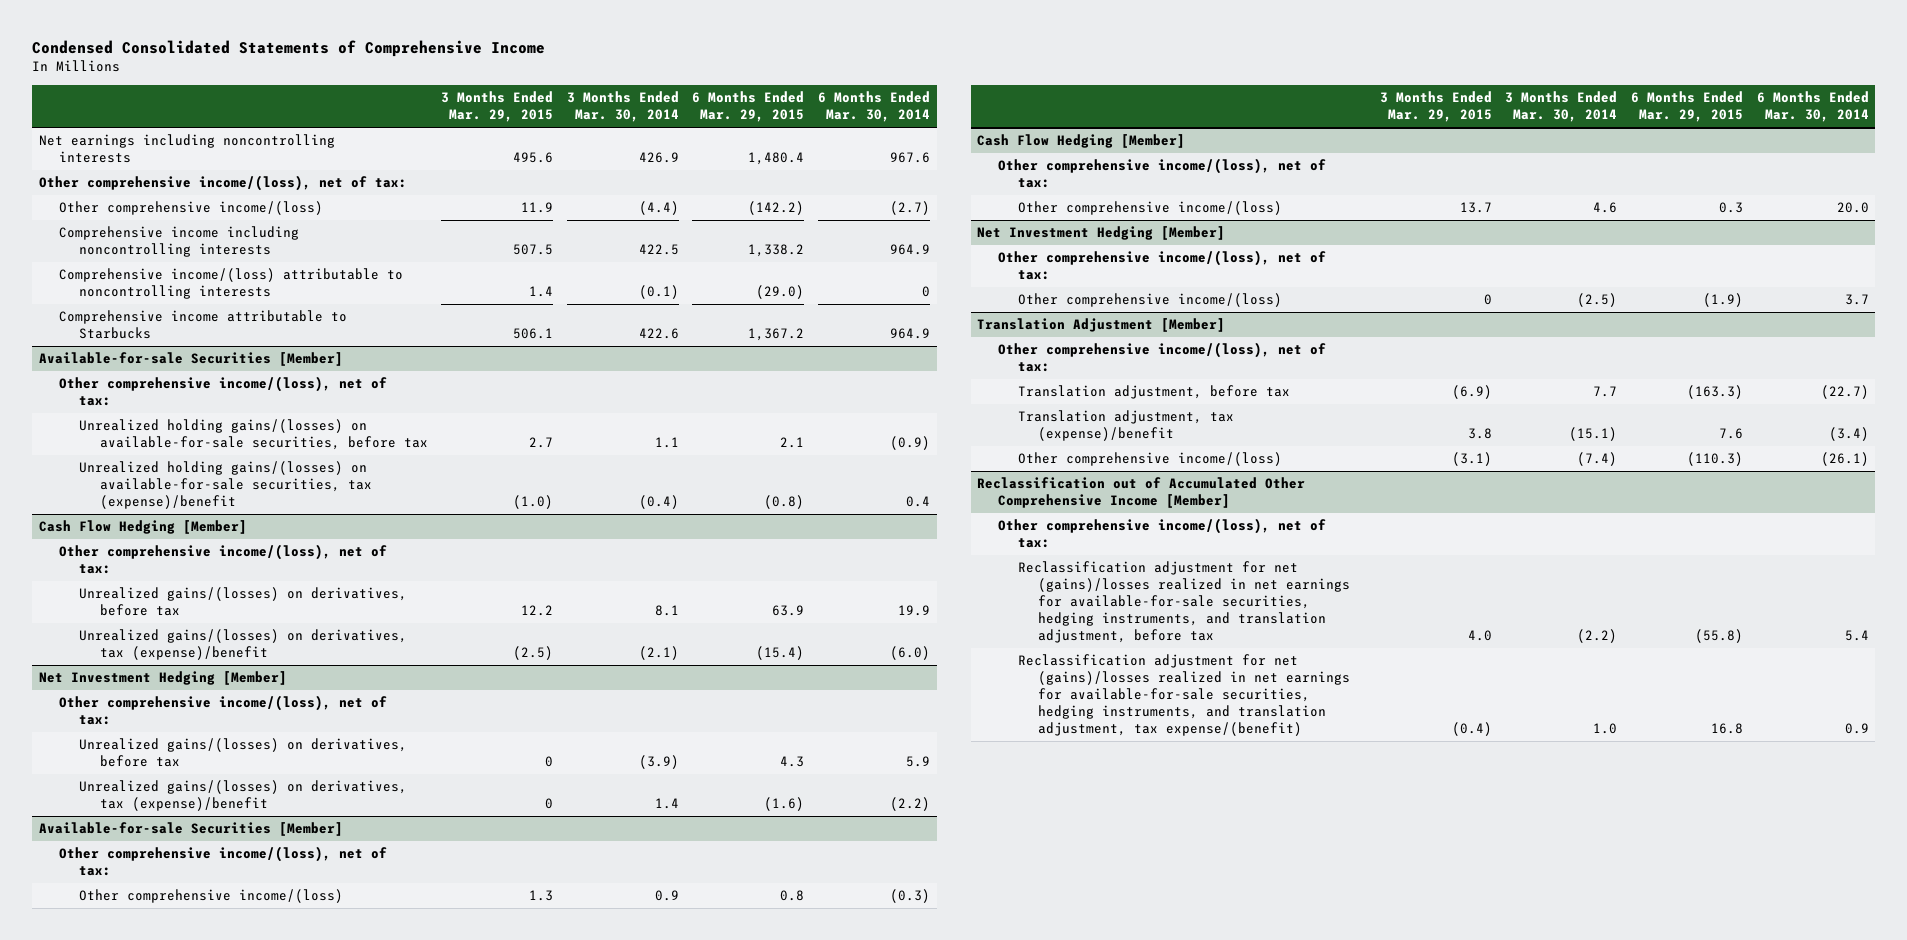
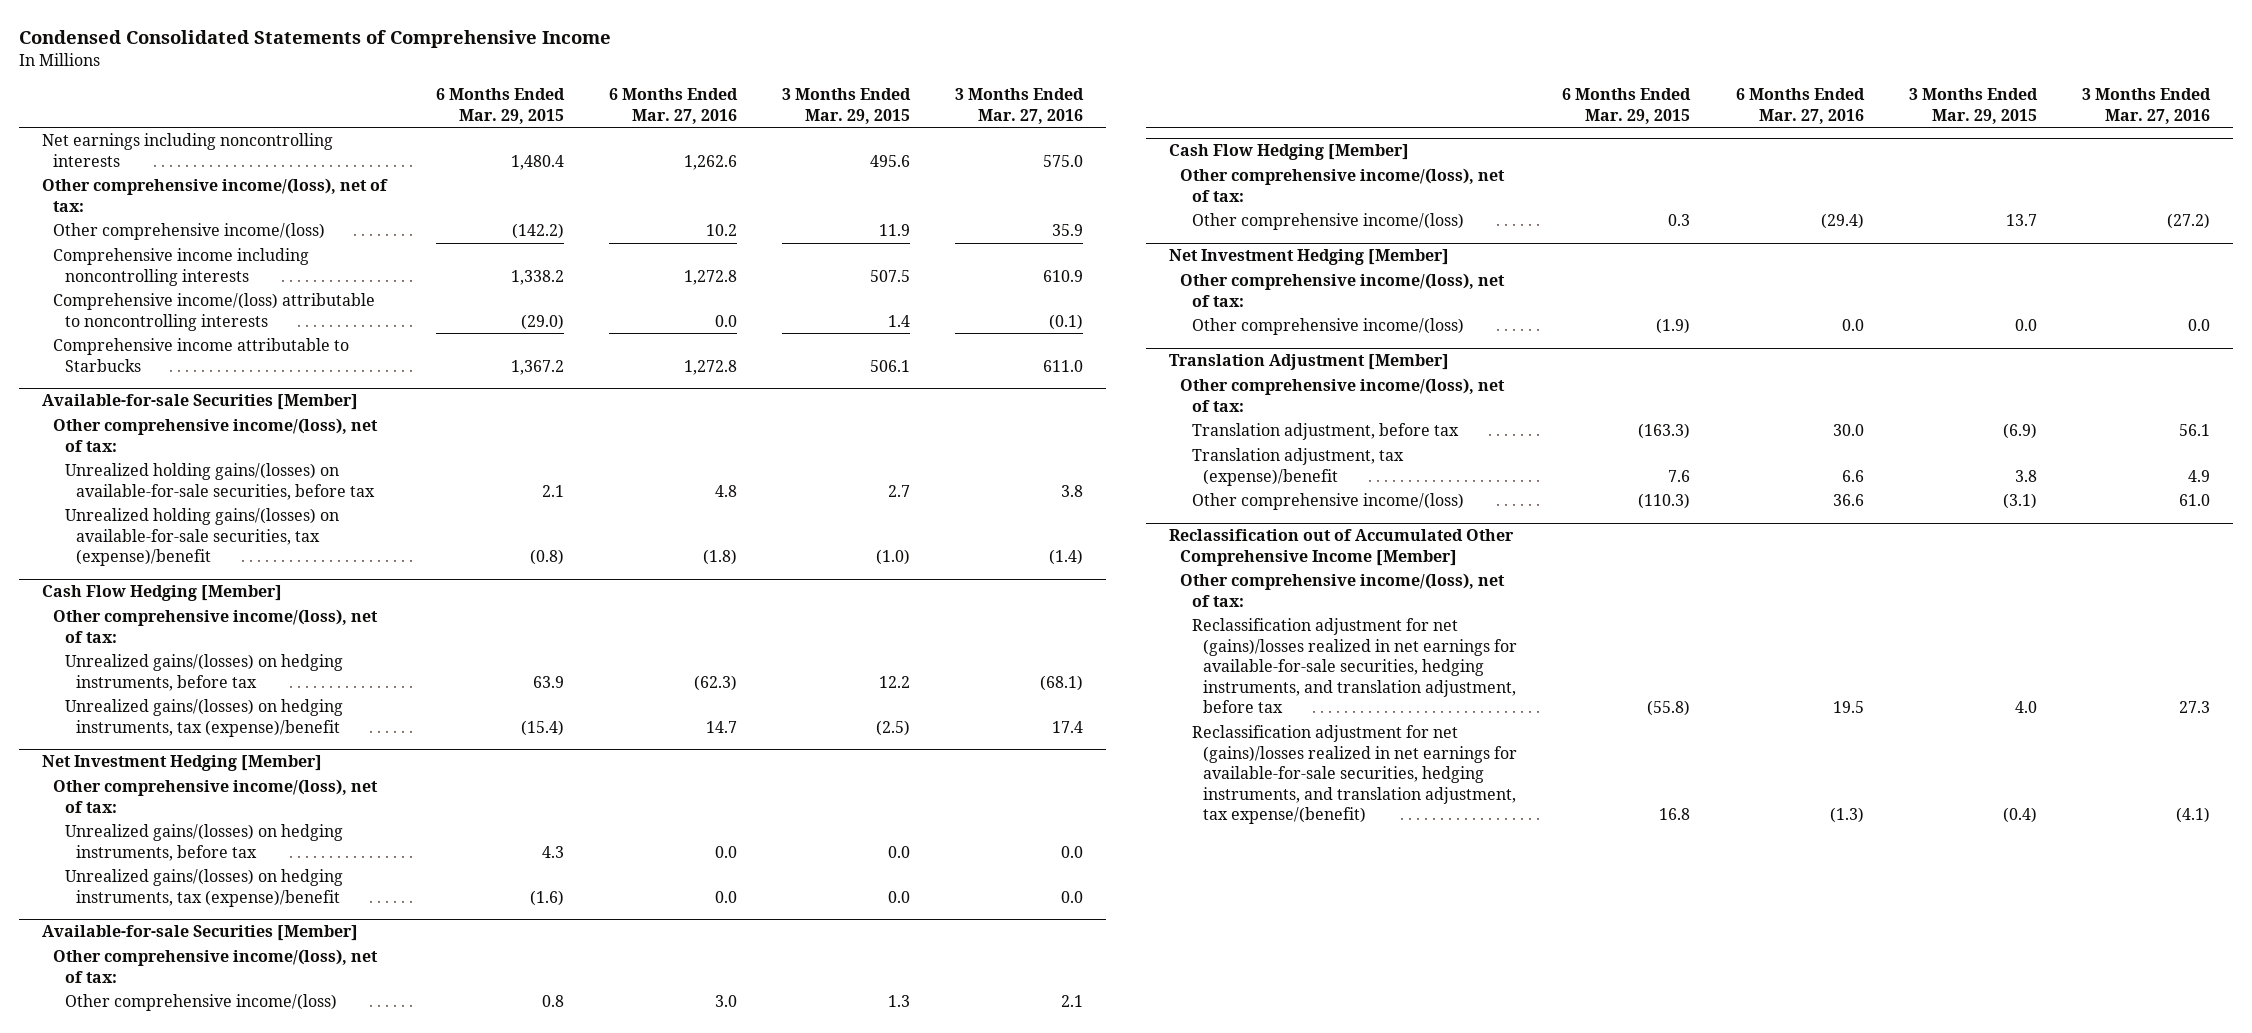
[566,91,679,123] 3 Months Ended Mar. 30, 2014 -> none
[818,91,931,123] 6 Months Ended Mar. 30, 2014 -> none
none -> [608,88,738,124] 6 Months Ended Mar. 27, 2016
none -> [955,88,1085,124] 3 Months Ended Mar. 27, 2016
[79,587,408,617] Unrealized gains/(losses) on derivatives, before tax -> [64,654,343,691] Unrealized gains/(losses) on hedging instruments, before tax
[79,629,408,661] Unrealized gains/(losses) on derivatives, tax (expense)/benefit -> [64,699,343,737] Unrealized gains/(losses) on hedging instruments, tax (expense)/benefit
[79,738,408,768] Unrealized gains/(losses) on derivatives, before tax -> [64,824,343,861] Unrealized gains/(losses) on hedging instruments, before tax
[545,756,554,768] 0 -> [888,845,911,858] 0.0
[79,780,408,812] Unrealized gains/(losses) on derivatives, tax (expense)/benefit -> [64,869,343,907] Unrealized gains/(losses) on hedging instruments, tax (expense)/benefit
[545,798,554,810] 0 -> [888,890,911,903] 0.0
[1483,294,1492,306] 0 -> [2015,319,2038,332] 0.0

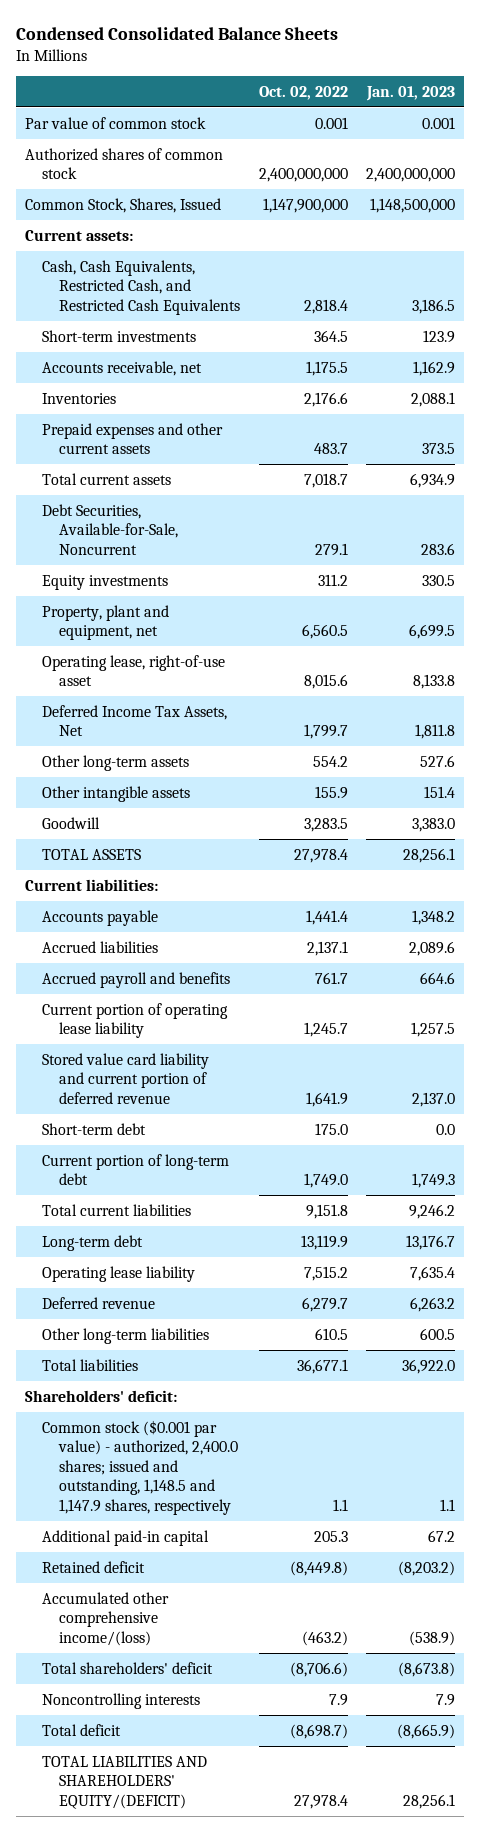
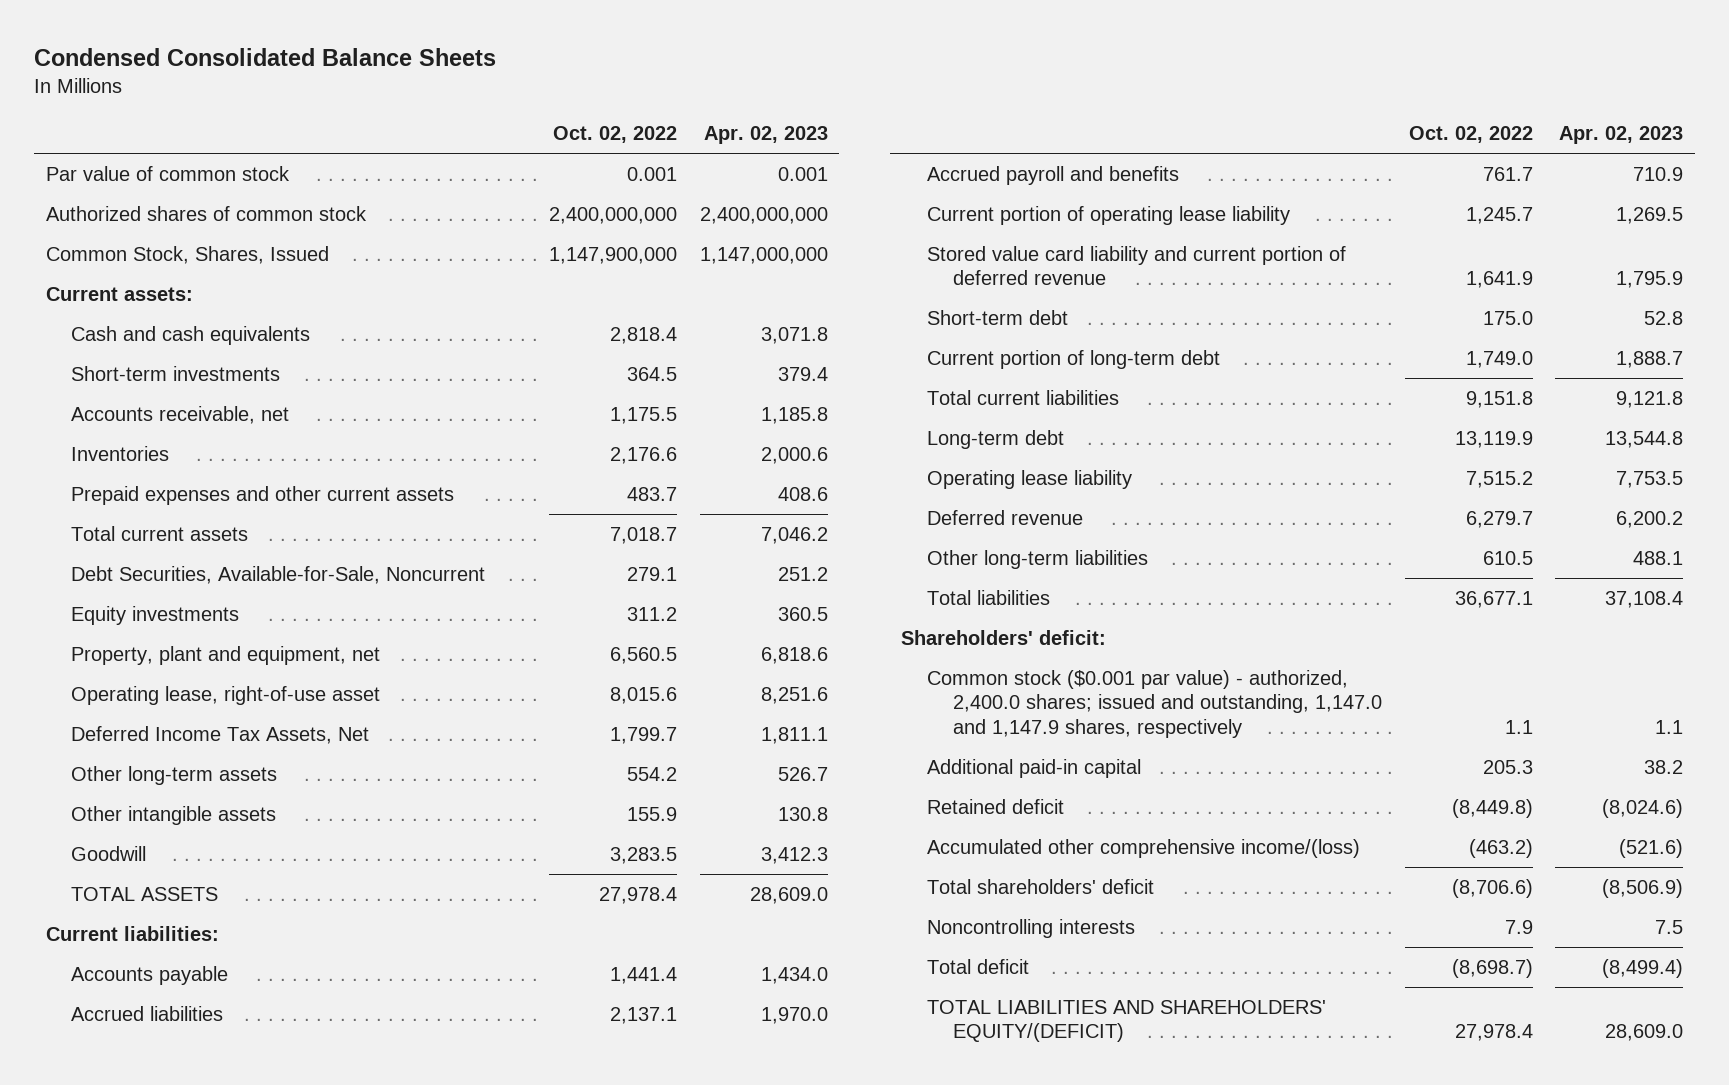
[365,85,455,101] Jan. 01, 2023 -> none
none -> [703,126,828,145] Apr. 02, 2023
[42,259,241,315] Cash, Cash Equivalents, Restricted Cash, and Restricted Cash Equivalents -> [71,325,311,345] Cash and cash equivalents
[42,1419,239,1515] Common stock ($0.001 par value) - authorized, 2,400.0 shares; issued and outstanding, 1,148.5 and 1,147.9 shares, respectively -> [926,669,1382,738] Common stock ($0.001 par value) - authorized, 2,400.0 shares; issued and outstanding, 1,147.0 and 1,147.9 shares, respectively

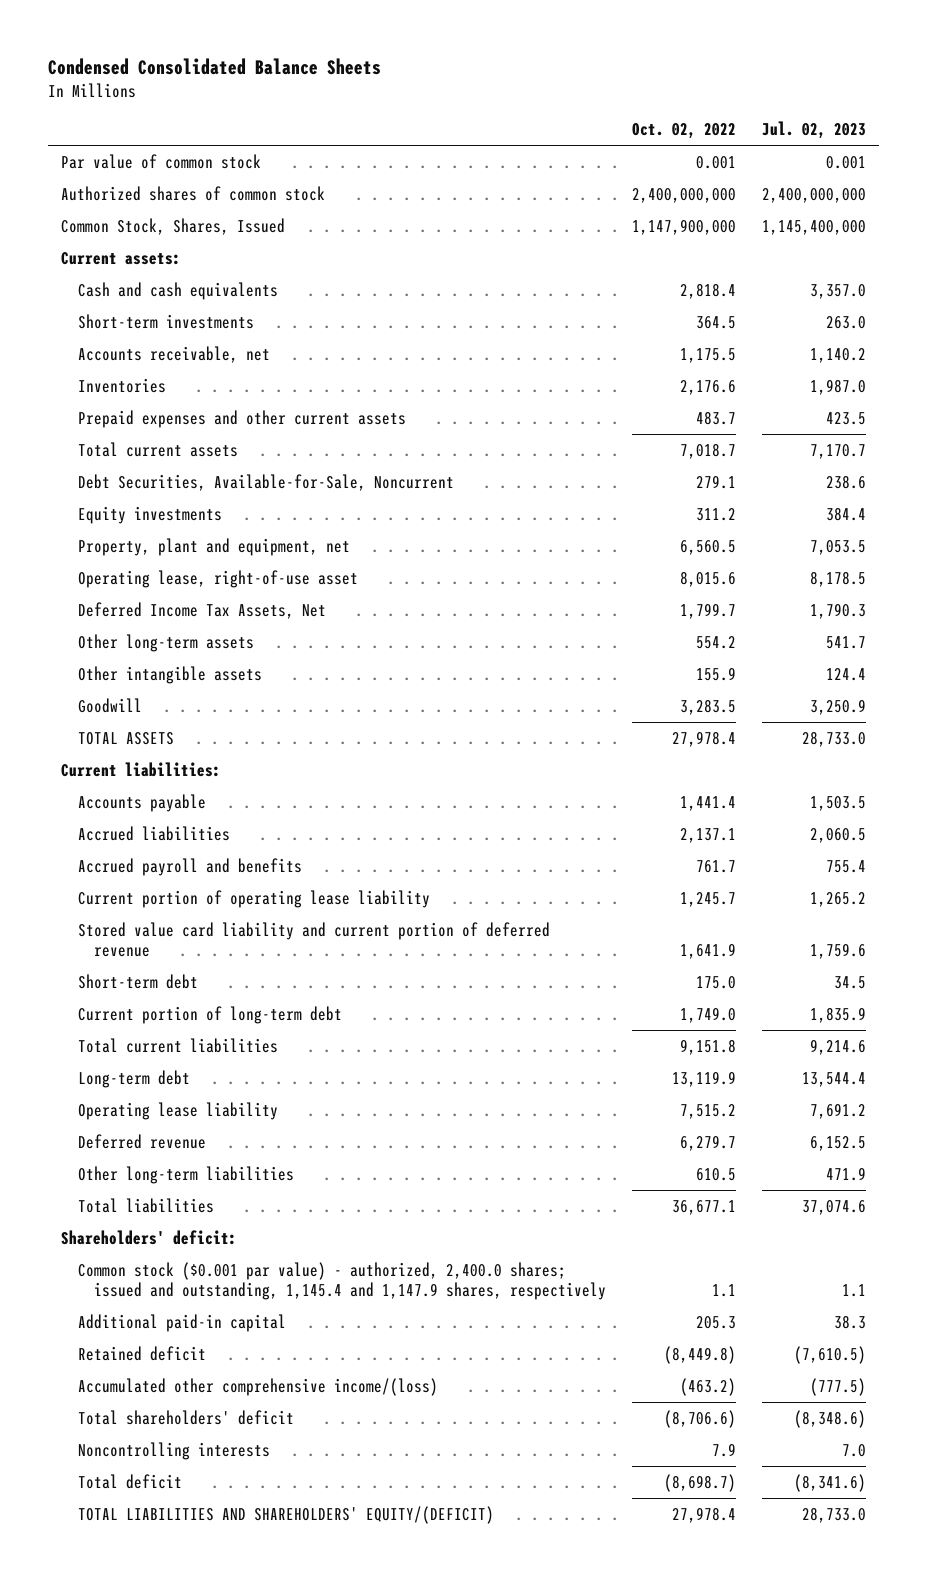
[703,126,828,145] Apr. 02, 2023 -> none
none -> [761,121,866,140] Jul. 02, 2023
[926,669,1382,738] Common stock ($0.001 par value) - authorized, 2,400.0 shares; issued and outstanding, 1,147.0 and 1,147.9 shares, respectively -> [77,1261,607,1301] Common stock ($0.001 par value) - authorized, 2,400.0 shares; issued and outstanding, 1,145.4 and 1,147.9 shares, respectively

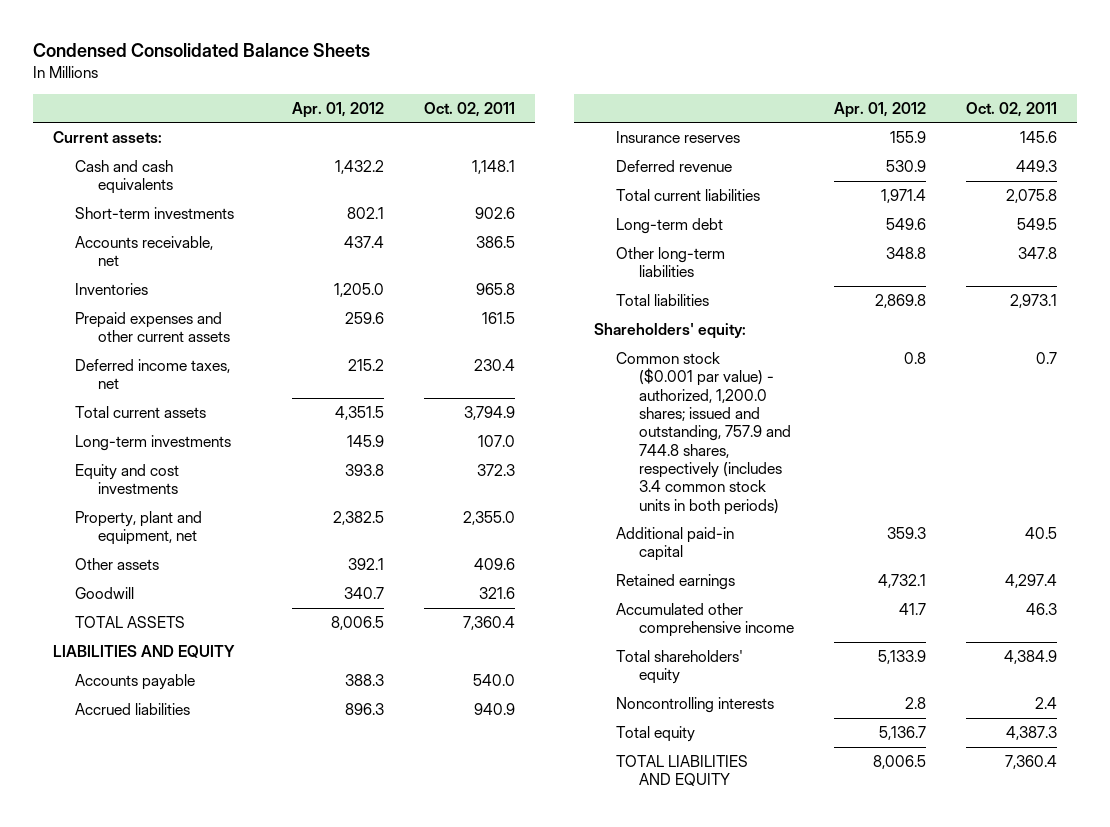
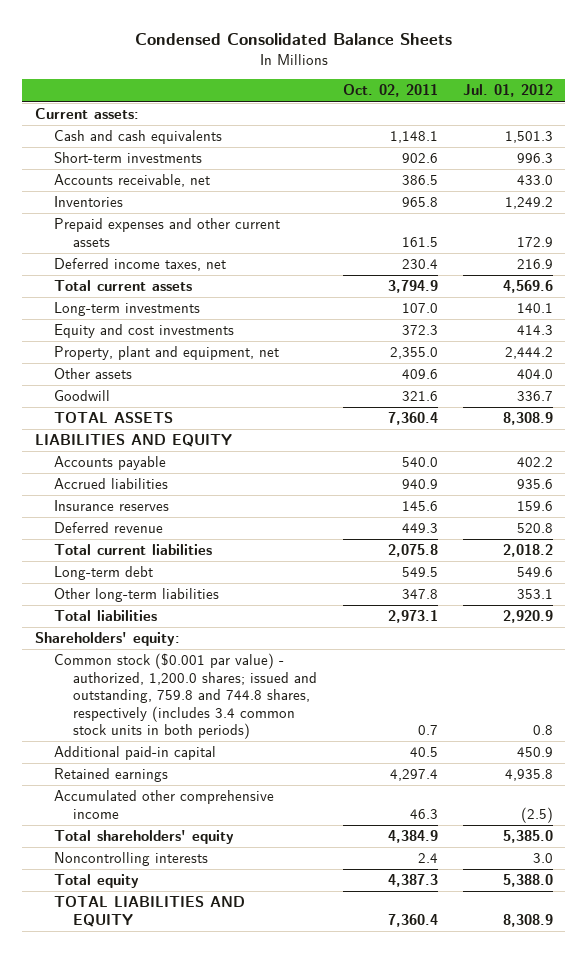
[292,101,385,118] Apr. 01, 2012 -> none
none -> [462,84,553,98] Jul. 01, 2012
[616,351,791,515] Common stock ($0.001 par value) - authorized, 1,200.0 shares; issued and outstanding, 757.9 and 744.8 shares, respectively (includes 3.4 common stock units in both periods) -> [54,653,318,740] Common stock ($0.001 par value) - authorized, 1,200.0 shares; issued and outstanding, 759.8 and 744.8 shares, respectively (includes 3.4 common stock units in both periods)

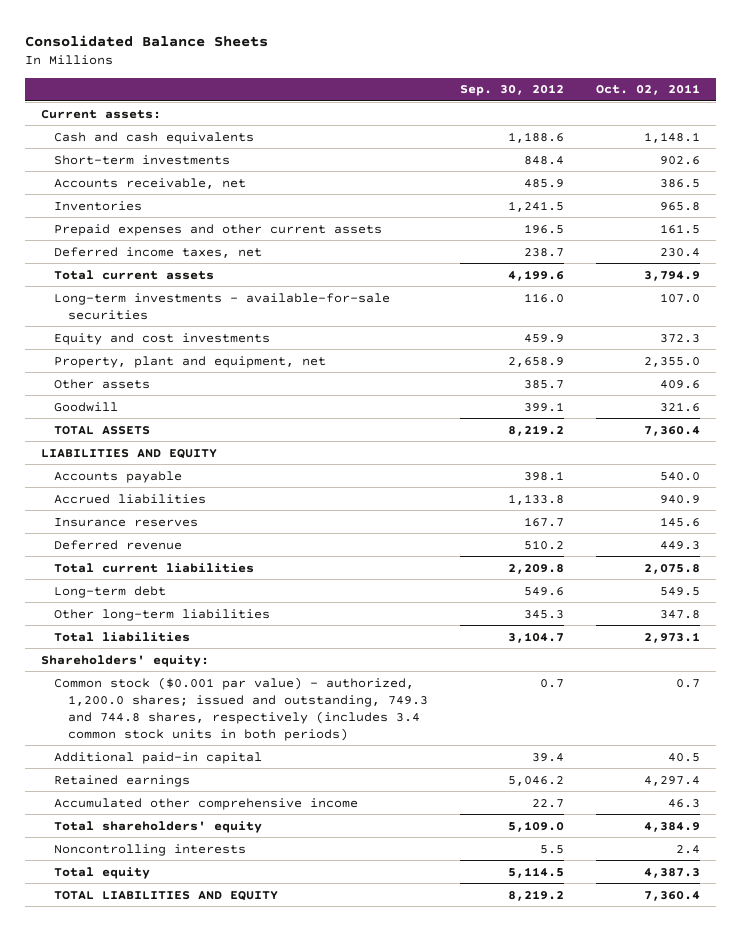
[134,33,452,46] Condensed Consolidated Balance Sheets -> [24,34,268,47] Consolidated Balance Sheets
[462,84,553,98] Jul. 01, 2012 -> none
none -> [459,84,564,97] Sep. 30, 2012
[54,302,201,317] Long-term investments -> [54,292,391,320] Long-term investments - available-for-sale securities
[54,653,318,740] Common stock ($0.001 par value) - authorized, 1,200.0 shares; issued and outstanding, 759.8 and 744.8 shares, respectively (includes 3.4 common stock units in both periods) -> [54,676,428,741] Common stock ($0.001 par value) - authorized, 1,200.0 shares; issued and outstanding, 749.3 and 744.8 shares, respectively (includes 3.4 common stock units in both periods)

